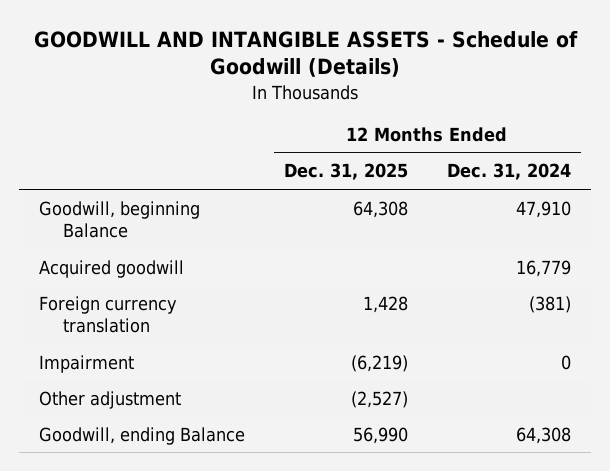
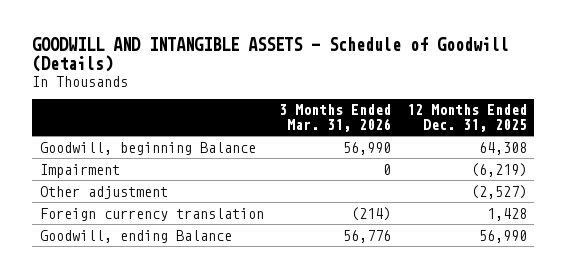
[446,163,571,181] Dec. 31, 2024 -> none
none -> [279,104,392,132] 3 Months Ended Mar. 31, 2026
[38,259,184,278] Acquired goodwill -> none
[38,295,177,334] Foreign currency translation -> [40,207,265,221] Foreign currency translation

